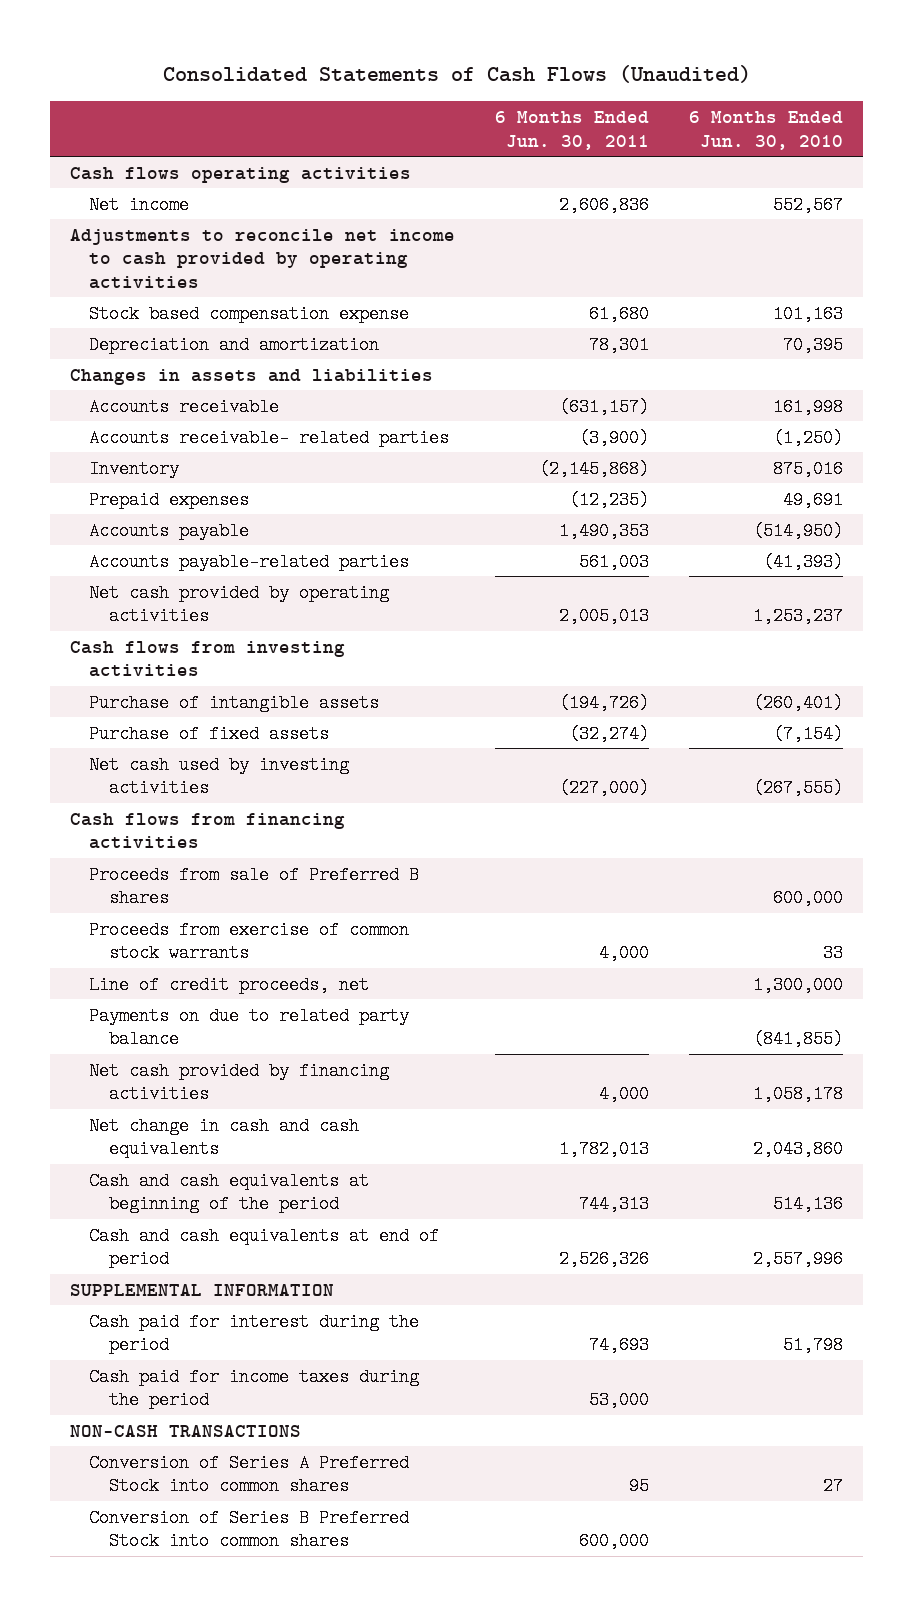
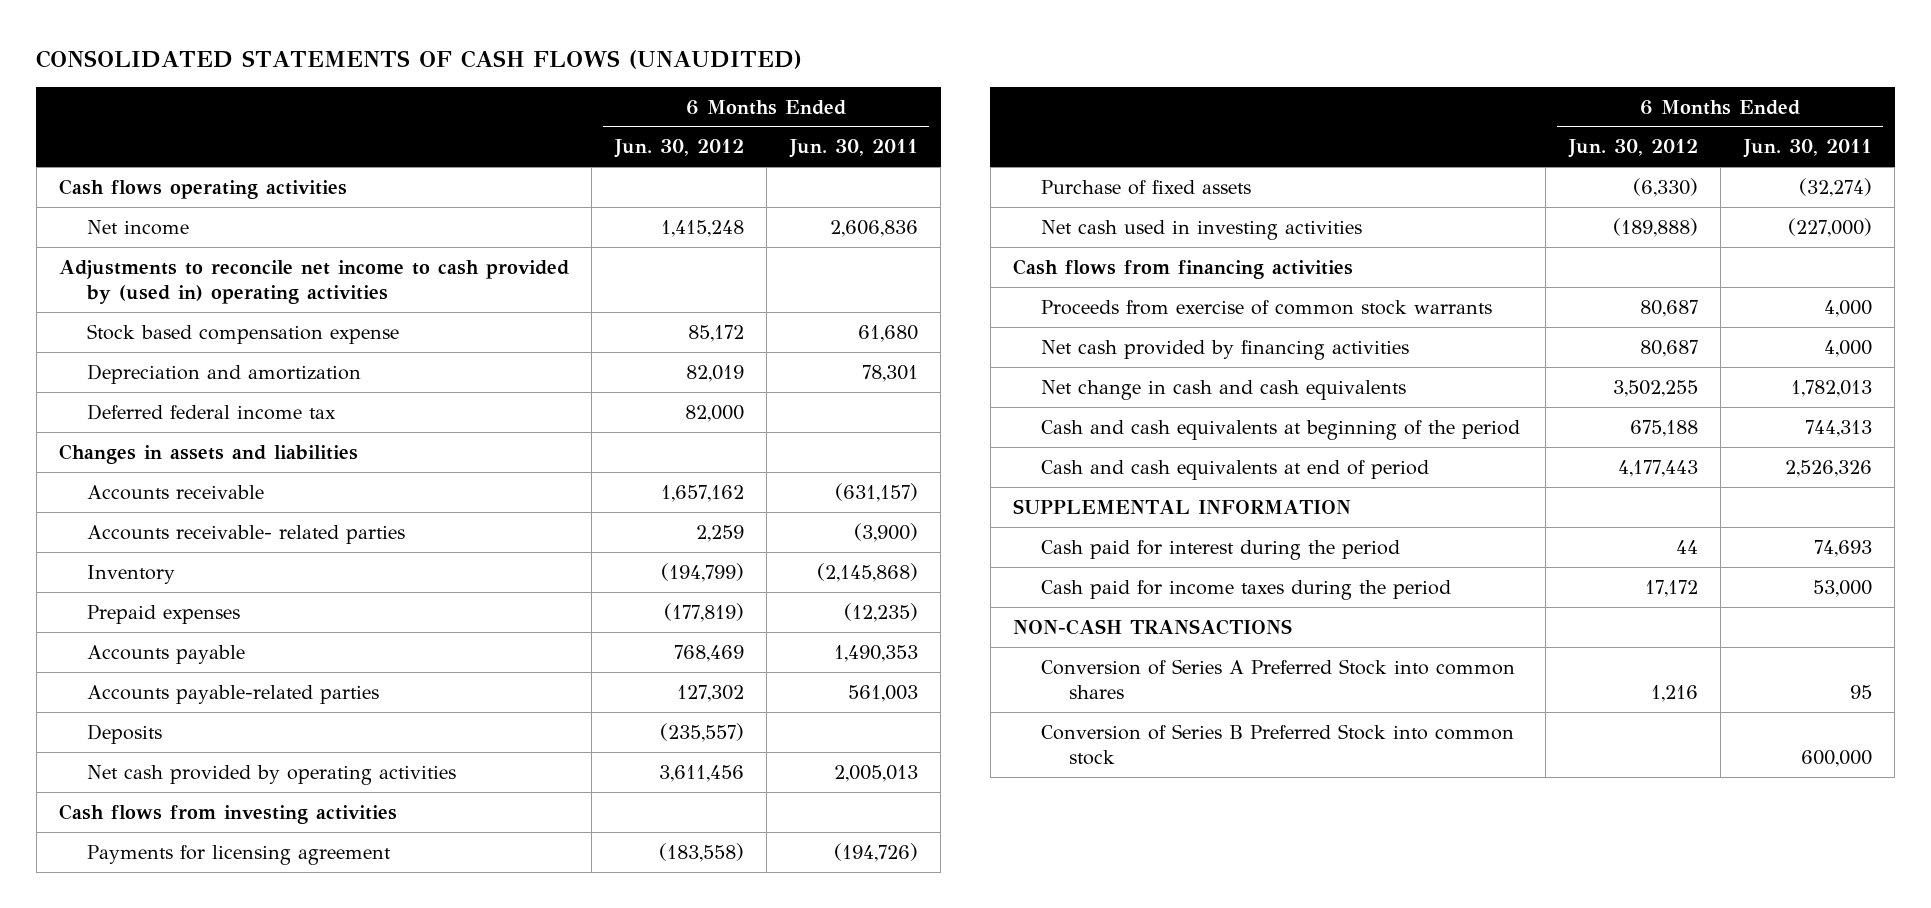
[162,65,751,84] Consolidated Statements of Cash Flows (Unaudited) -> [36,49,803,69] CONSOLIDATED STATEMENTS OF CASH FLOWS (UNAUDITED)
[688,111,843,150] 6 Months Ended Jun. 30, 2010 -> none
none -> [613,139,744,159] Jun. 30, 2012
[70,228,456,289] Adjustments to reconcile net income to cash provided by operating activities -> [59,259,570,305] Adjustments to reconcile net income to cash provided by (used in) operating activities
none -> [87,403,337,420] Deferred federal income tax
none -> [87,723,163,744] Deposits
[89,693,380,712] Purchase of intangible assets -> [87,844,392,865] Payments for licensing agreement
[89,755,350,798] Net cash used by investing activities -> [1041,219,1363,240] Net cash used in investing activities
[89,865,420,908] Proceeds from sale of Preferred B shares -> none
[89,975,370,994] Line of credit proceeds, net -> none
[89,1006,410,1049] Payments on due to related party balance -> none
[89,1508,410,1551] Conversion of Series B Preferred Stock into common shares -> [1041,723,1515,766] Conversion of Series B Preferred Stock into common stock

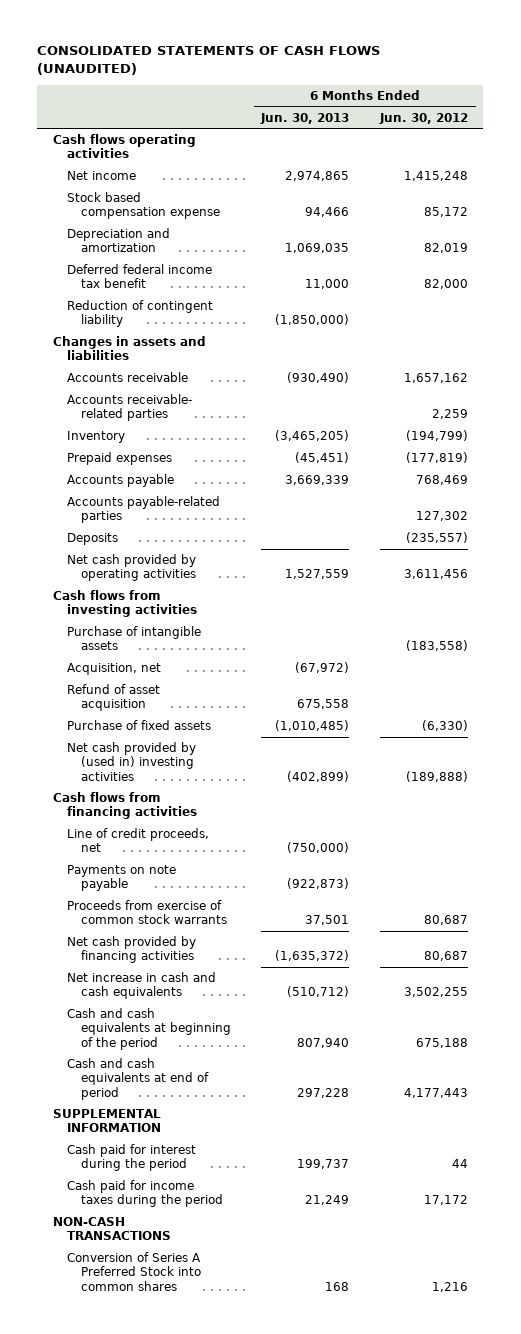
[788,139,918,159] Jun. 30, 2011 -> none
none -> [260,112,350,124] Jun. 30, 2013
[59,259,570,305] Adjustments to reconcile net income to cash provided by (used in) operating activities -> none
[87,403,337,420] Deferred federal income tax -> [66,264,212,289] Deferred federal income tax benefit
none -> [66,300,213,328] Reduction of contingent liability
[87,844,392,865] Payments for licensing agreement -> [66,626,201,651] Purchase of intangible assets
none -> [66,663,161,676] Acquisition, net
none -> [66,684,160,712] Refund of asset acquisition
[1041,219,1363,240] Net cash used in investing activities -> [66,742,196,781] Net cash provided by (used in) investing activities
none -> [66,828,209,853] Line of credit proceeds, net
none -> [66,865,176,892] Payments on note payable
[1041,379,1407,400] Net change in cash and cash equivalents -> [66,972,216,1000] Net increase in cash and cash equivalents
[1041,723,1515,766] Conversion of Series B Preferred Stock into common stock -> none

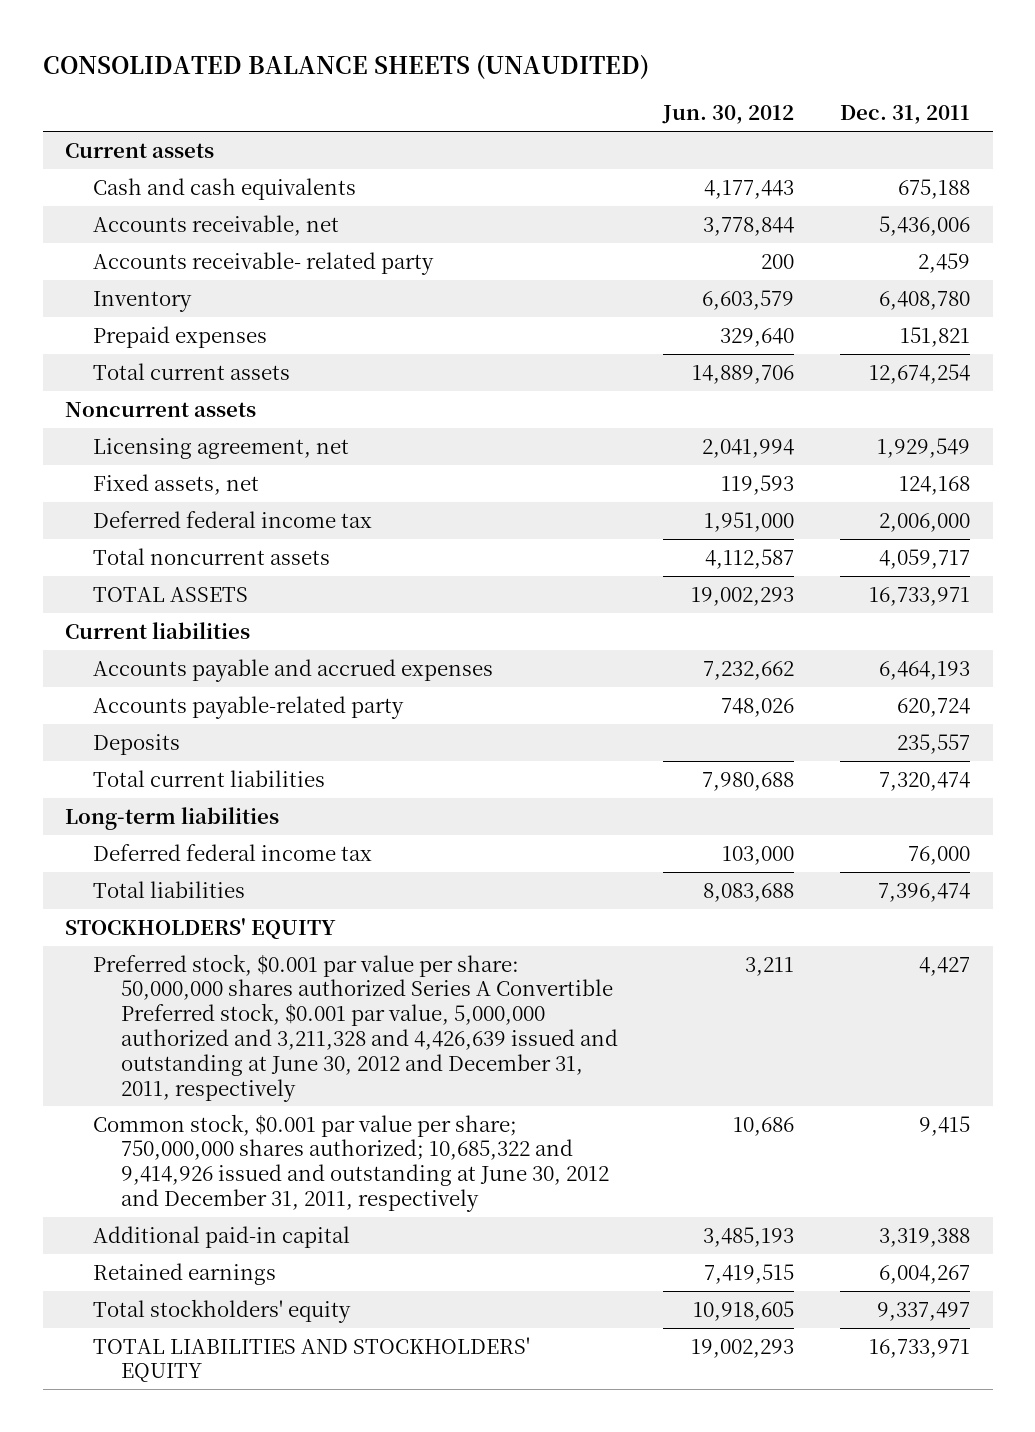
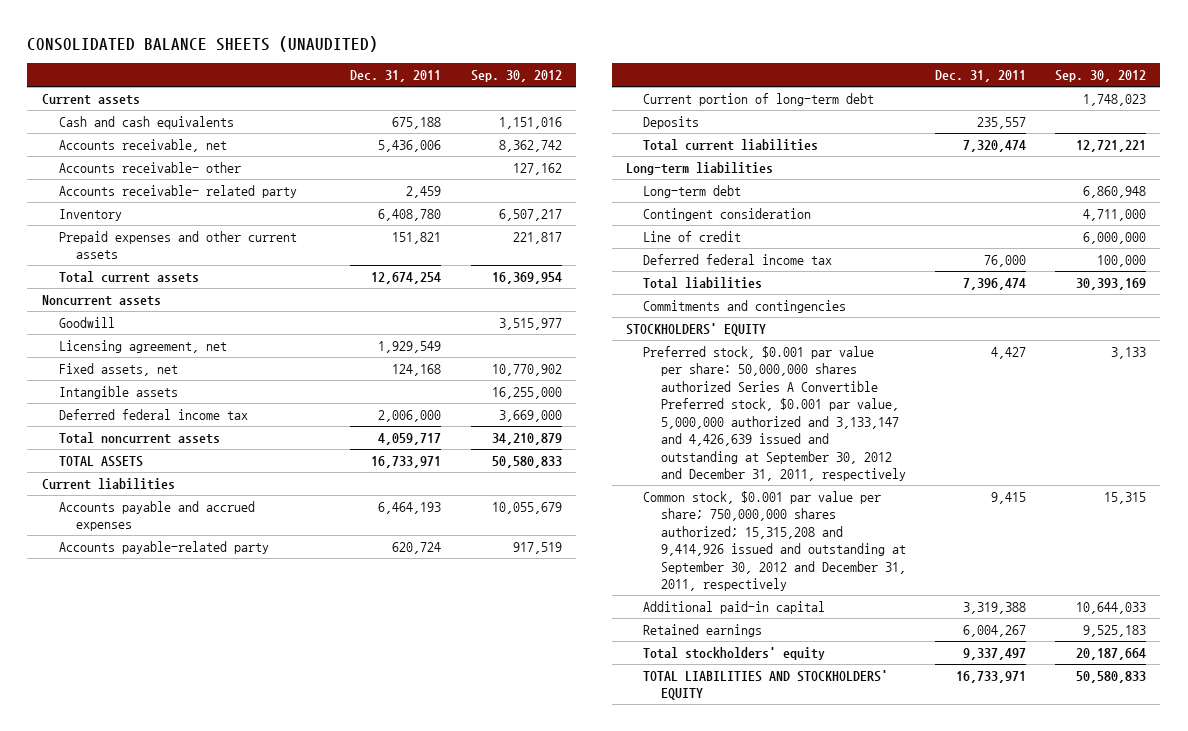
[662,105,795,125] Jun. 30, 2012 -> none
none -> [470,70,562,83] Sep. 30, 2012
none -> [59,161,242,173] Accounts receivable- other
[93,325,268,348] Prepaid expenses -> [59,230,298,260] Prepaid expenses and other current assets
none -> [59,316,116,328] Goodwill
none -> [59,385,179,399] Intangible assets
none -> [643,92,875,106] Current portion of long-term debt
none -> [643,184,742,198] Long-term debt
none -> [643,207,812,221] Contingent consideration
none -> [643,230,742,242] Line of credit
none -> [643,299,847,313] Commitments and contingencies
[93,953,618,1102] Preferred stock, $0.001 par value per share: 50,000,000 shares authorized Series A Convertible Preferred stock, $0.001 par value, 5,000,000 authorized and 3,211,328 and 4,426,639 issued and outstanding at June 30, 2012 and December 31, 2011, respectively -> [643,345,906,482] Preferred stock, $0.001 par value per share: 50,000,000 shares authorized Series A Convertible Preferred stock, $0.001 par value, 5,000,000 authorized and 3,133,147 and 4,426,639 issued and outstanding at September 30, 2012 and December 31, 2011, respectively
[93,1113,609,1213] Common stock, $0.001 par value per share; 750,000,000 shares authorized; 10,685,322 and 9,414,926 issued and outstanding at June 30, 2012 and December 31, 2011, respectively -> [643,490,906,592] Common stock, $0.001 par value per share; 750,000,000 shares authorized; 15,315,208 and 9,414,926 issued and outstanding at September 30, 2012 and December 31, 2011, respectively

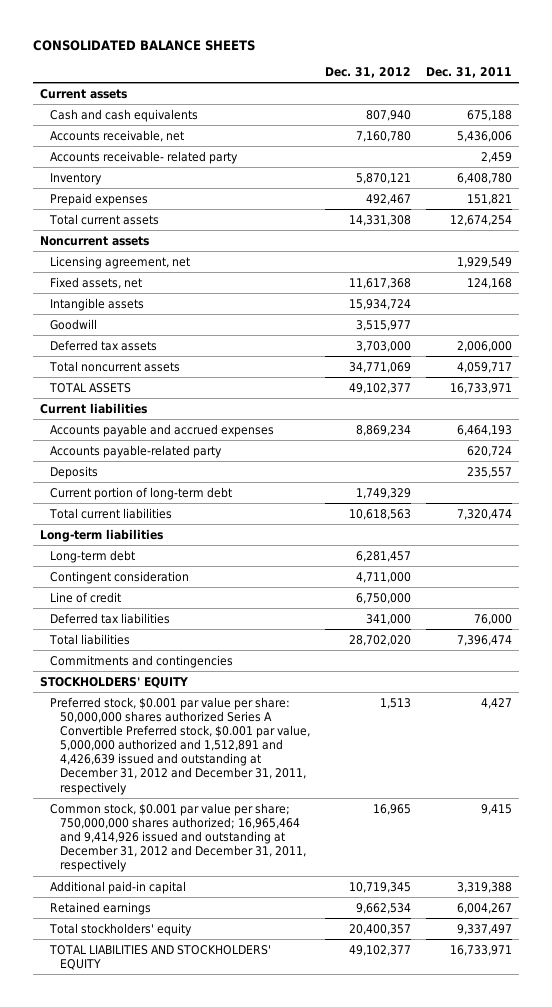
[27,36,379,53] CONSOLIDATED BALANCE SHEETS (UNAUDITED) -> [32,40,255,52] CONSOLIDATED BALANCE SHEETS
[470,70,562,83] Sep. 30, 2012 -> none
none -> [325,67,412,79] Dec. 31, 2012
[59,161,242,173] Accounts receivable- other -> none
[59,230,298,260] Prepaid expenses and other current assets -> [50,192,149,206] Prepaid expenses
[59,316,116,328] Goodwill -> [50,318,98,330] Goodwill
[59,408,249,420] Deferred federal income tax -> [50,339,158,351] Deferred tax assets
[643,92,875,106] Current portion of long-term debt -> [50,486,233,500] Current portion of long-term debt
[643,253,833,265] Deferred federal income tax -> [50,612,171,624] Deferred tax liabilities
[643,345,906,482] Preferred stock, $0.001 par value per share: 50,000,000 shares authorized Series A Convertible Preferred stock, $0.001 par value, 5,000,000 authorized and 3,133,147 and 4,426,639 issued and outstanding at September 30, 2012 and December 31, 2011, respectively -> [50,696,311,795] Preferred stock, $0.001 par value per share: 50,000,000 shares authorized Series A Convertible Preferred stock, $0.001 par value, 5,000,000 authorized and 1,512,891 and 4,426,639 issued and outstanding at December 31, 2012 and December 31, 2011, respectively
[643,490,906,592] Common stock, $0.001 par value per share; 750,000,000 shares authorized; 15,315,208 and 9,414,926 issued and outstanding at September 30, 2012 and December 31, 2011, respectively -> [50,802,307,873] Common stock, $0.001 par value per share; 750,000,000 shares authorized; 16,965,464 and 9,414,926 issued and outstanding at December 31, 2012 and December 31, 2011, respectively

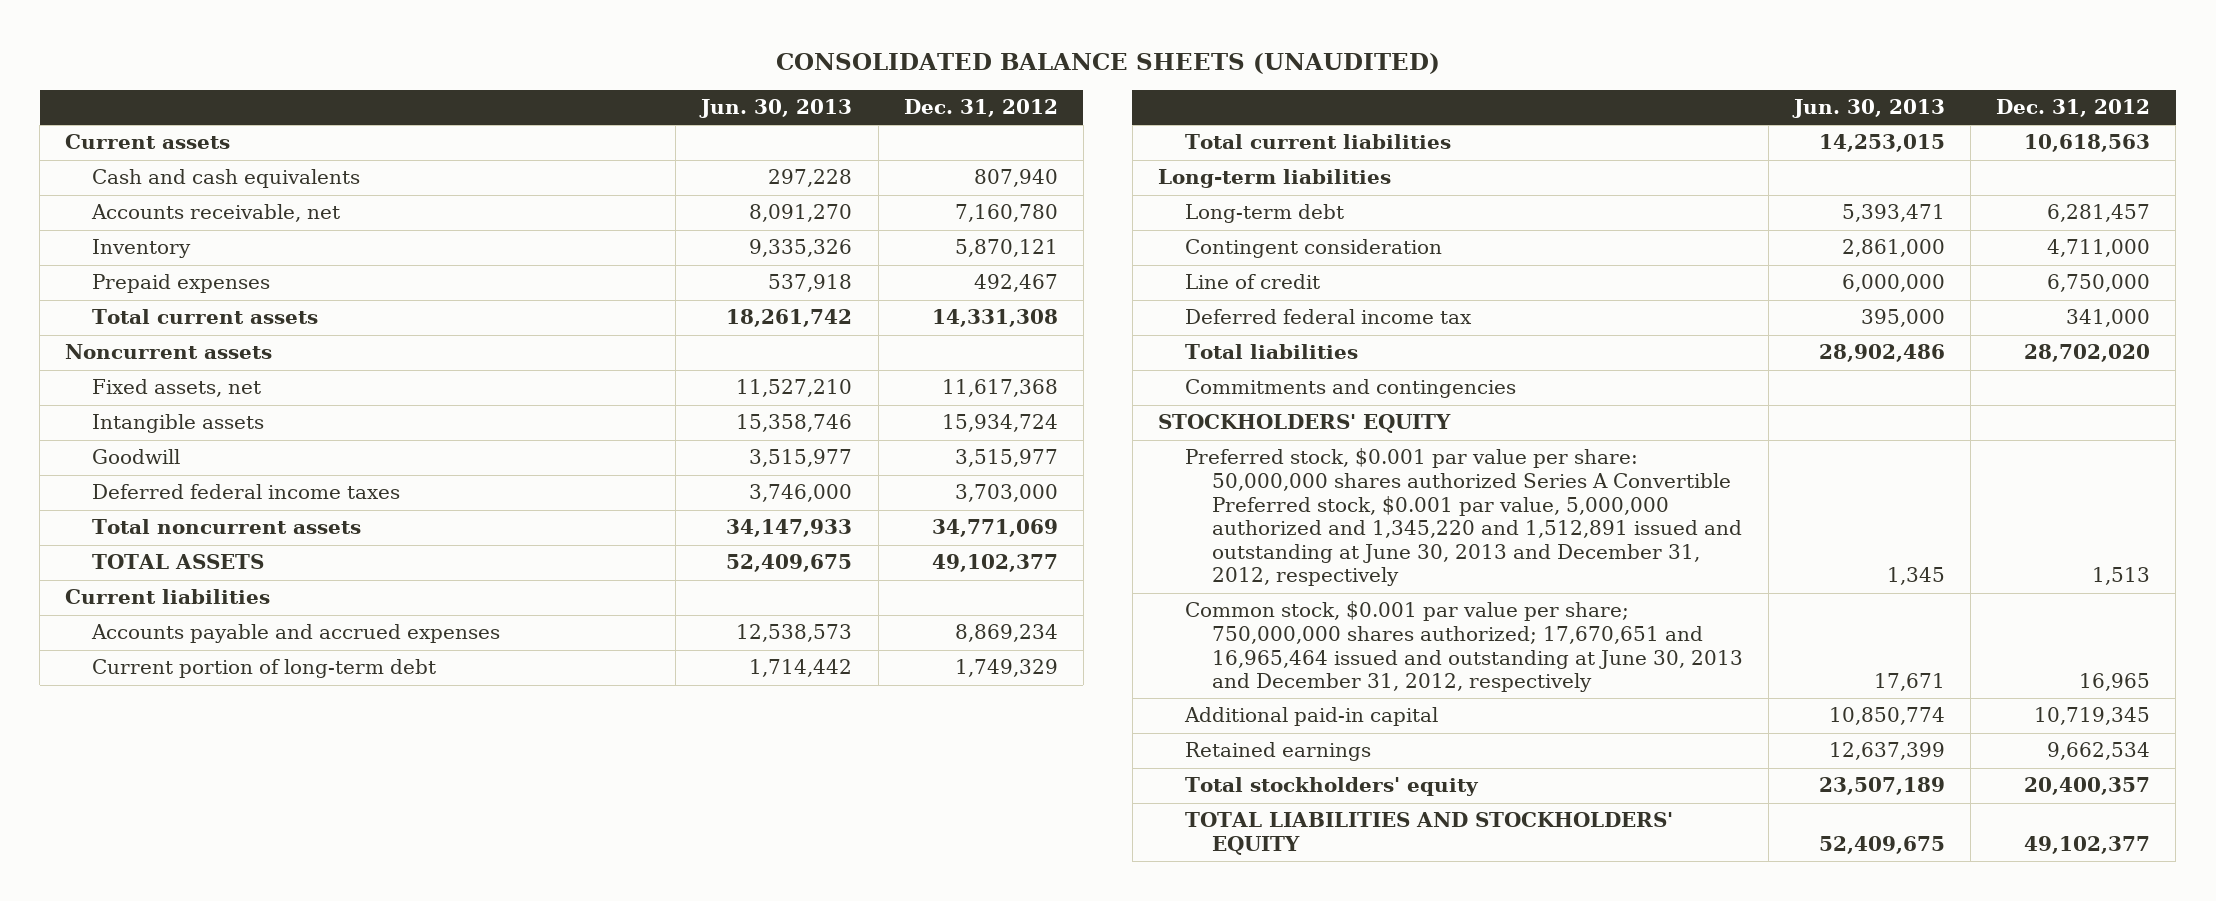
[32,40,255,52] CONSOLIDATED BALANCE SHEETS -> [775,53,1440,75] CONSOLIDATED BALANCE SHEETS (UNAUDITED)
[425,67,512,79] Dec. 31, 2011 -> none
none -> [699,99,853,119] Jun. 30, 2013
[50,150,239,164] Accounts receivable- related party -> none
[50,255,191,269] Licensing agreement, net -> none
[50,339,158,351] Deferred tax assets -> [92,484,401,500] Deferred federal income taxes
[50,444,223,458] Accounts payable-related party -> none
[50,465,99,479] Deposits -> none
[50,612,171,624] Deferred tax liabilities -> [1184,309,1472,325] Deferred federal income tax
[50,696,311,795] Preferred stock, $0.001 par value per share: 50,000,000 shares authorized Series A Convertible Preferred stock, $0.001 par value, 5,000,000 authorized and 1,512,891 and 4,426,639 issued and outstanding at December 31, 2012 and December 31, 2011, respectively -> [1184,448,1742,587] Preferred stock, $0.001 par value per share: 50,000,000 shares authorized Series A Convertible Preferred stock, $0.001 par value, 5,000,000 authorized and 1,345,220 and 1,512,891 issued and outstanding at June 30, 2013 and December 31, 2012, respectively
[50,802,307,873] Common stock, $0.001 par value per share; 750,000,000 shares authorized; 16,965,464 and 9,414,926 issued and outstanding at December 31, 2012 and December 31, 2011, respectively -> [1184,601,1743,693] Common stock, $0.001 par value per share; 750,000,000 shares authorized; 17,670,651 and 16,965,464 issued and outstanding at June 30, 2013 and December 31, 2012, respectively

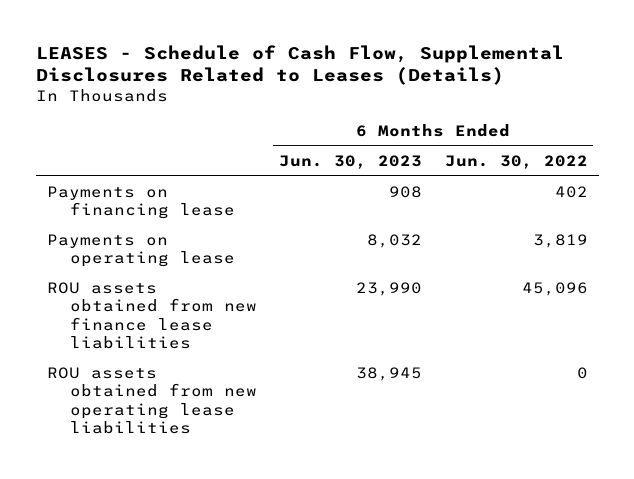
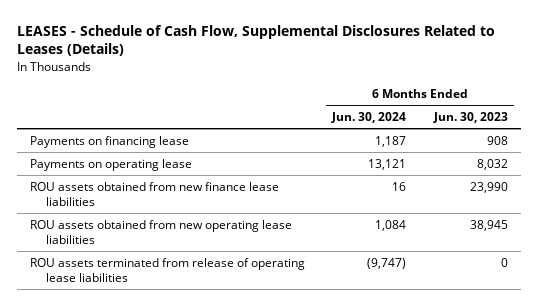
[444,155,588,170] Jun. 30, 2022 -> none
none -> [331,112,407,124] Jun. 30, 2024
none -> [30,257,306,283] ROU assets terminated from release of operating lease liabilities

